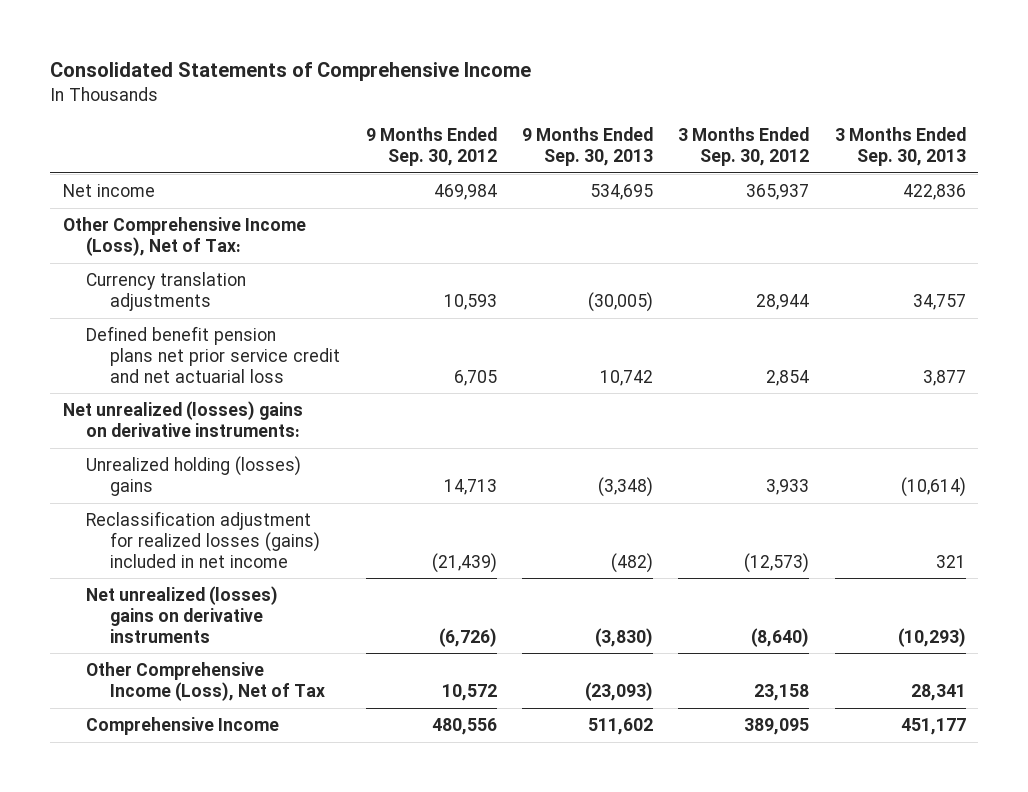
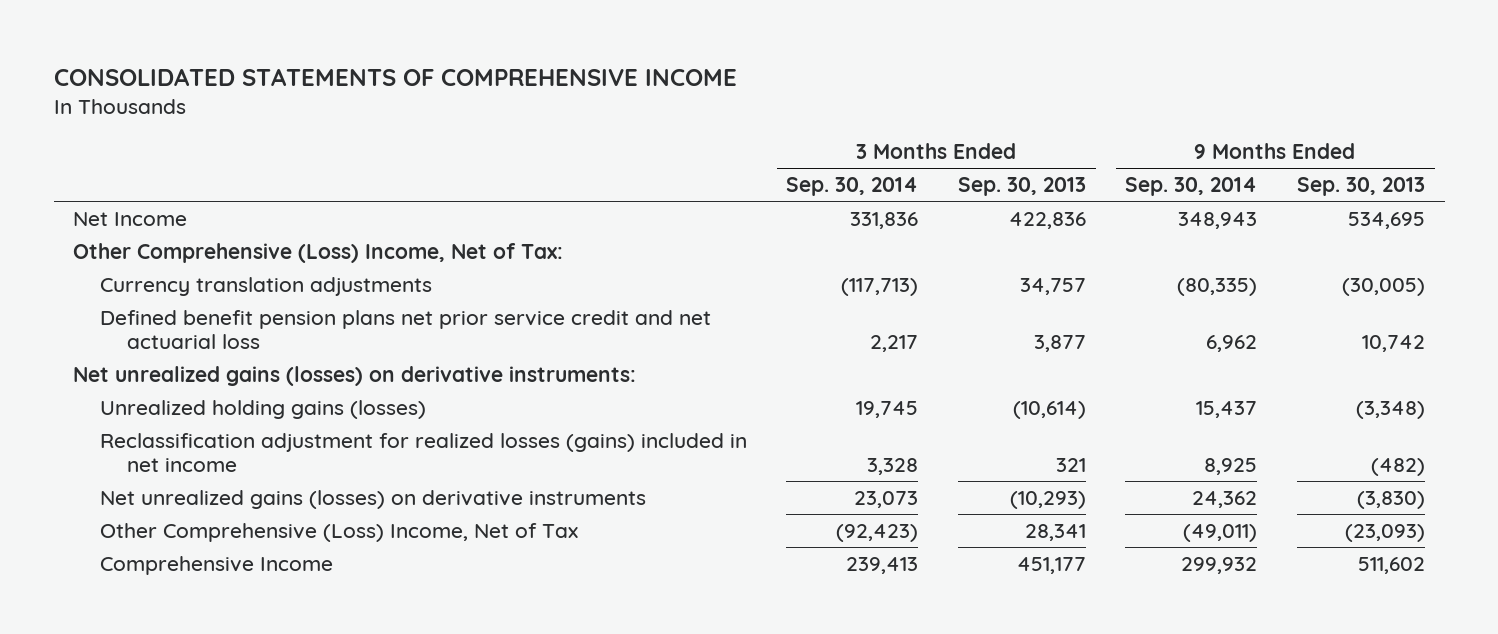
[49,61,531,81] Consolidated Statements of Comprehensive Income -> [53,67,737,86] CONSOLIDATED STATEMENTS OF COMPREHENSIVE INCOME
[365,127,497,166] 9 Months Ended Sep. 30, 2012 -> none
[678,127,810,166] 3 Months Ended Sep. 30, 2012 -> none
none -> [786,177,919,197] Sep. 30, 2014
none -> [1125,177,1258,197] Sep. 30, 2014
[62,184,155,198] Net income -> [73,211,188,226] Net Income
[62,217,306,256] Other Comprehensive Income (Loss), Net of Tax: -> [73,242,564,263] Other Comprehensive (Loss) Income, Net of Tax:
[62,401,303,437] Net unrealized (losses) gains on derivative instruments: -> [73,365,637,386] Net unrealized gains (losses) on derivative instruments:
[86,456,302,496] Unrealized holding (losses) gains -> [99,399,426,419] Unrealized holding gains (losses)
[86,586,279,643] Net unrealized (losses) gains on derivative instruments -> [99,489,646,509] Net unrealized gains (losses) on derivative instruments
[86,662,326,701] Other Comprehensive Income (Loss), Net of Tax -> [99,522,578,542] Other Comprehensive (Loss) Income, Net of Tax

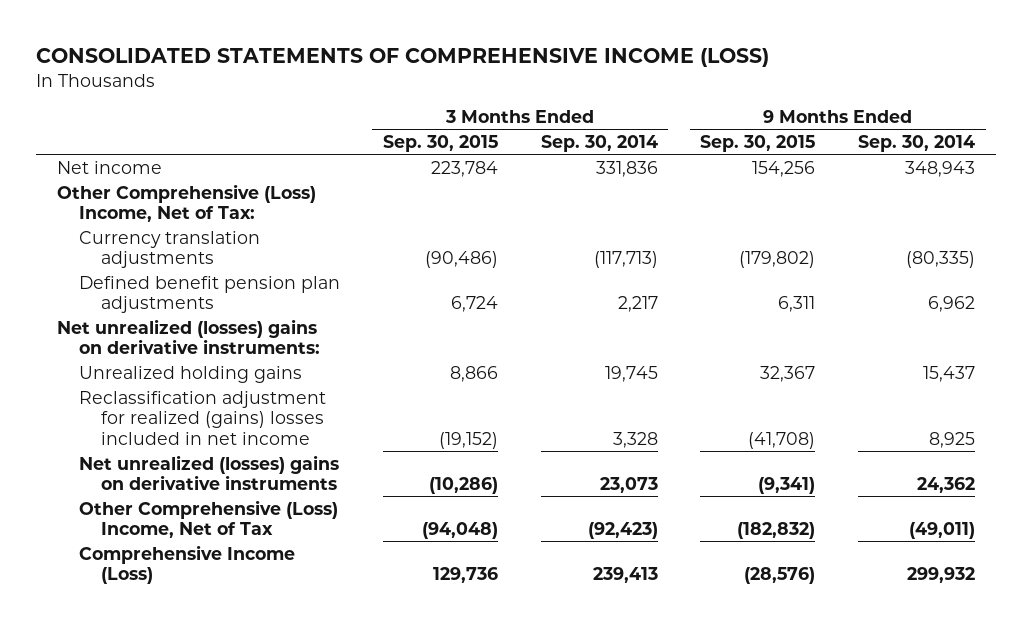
[53,67,737,86] CONSOLIDATED STATEMENTS OF COMPREHENSIVE INCOME -> [35,48,769,68] CONSOLIDATED STATEMENTS OF COMPREHENSIVE INCOME (LOSS)
[957,177,1086,197] Sep. 30, 2013 -> none
[1296,177,1425,197] Sep. 30, 2013 -> none
none -> [382,135,498,153] Sep. 30, 2015
none -> [700,135,816,153] Sep. 30, 2015
[73,211,188,226] Net Income -> [57,160,163,174] Net income
[99,309,711,350] Defined benefit pension plans net prior service credit and net actuarial loss -> [79,275,341,314] Defined benefit pension plan adjustments
[73,365,637,386] Net unrealized gains (losses) on derivative instruments: -> [57,318,321,355] Net unrealized (losses) gains on derivative instruments:
[99,399,426,419] Unrealized holding gains (losses) -> [79,365,303,383] Unrealized holding gains
[99,432,747,473] Reclassification adjustment for realized losses (gains) included in net income -> [79,390,327,445] Reclassification adjustment for realized (gains) losses included in net income
[99,489,646,509] Net unrealized gains (losses) on derivative instruments -> [79,454,340,491] Net unrealized (losses) gains on derivative instruments
[99,555,333,575] Comprehensive Income -> [79,544,296,585] Comprehensive Income (Loss)

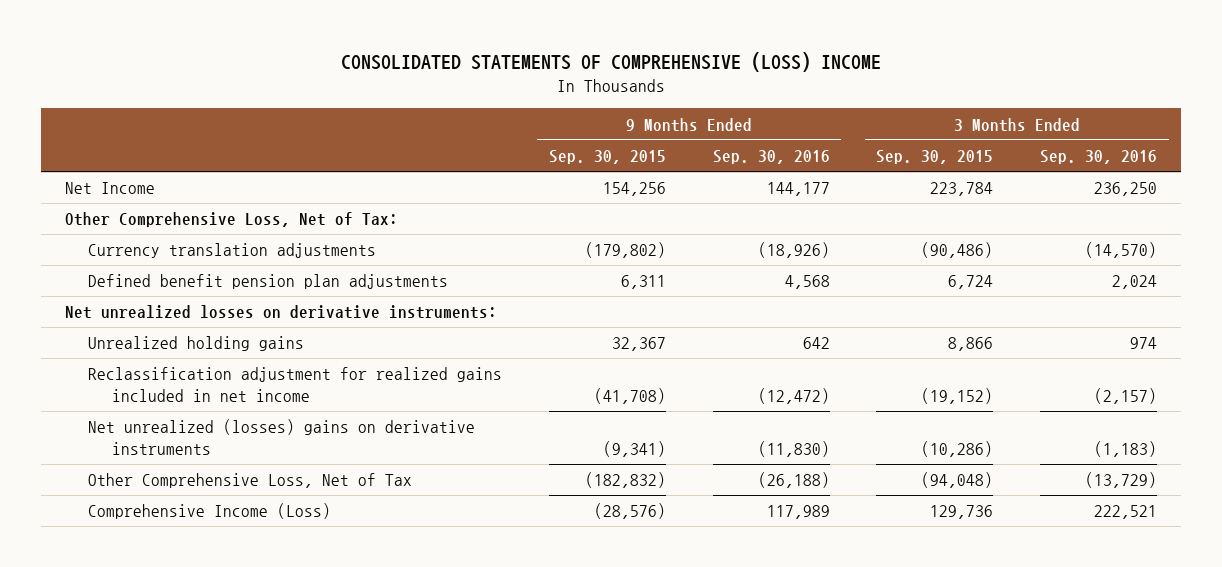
[35,48,769,68] CONSOLIDATED STATEMENTS OF COMPREHENSIVE INCOME (LOSS) -> [341,52,882,73] CONSOLIDATED STATEMENTS OF COMPREHENSIVE (LOSS) INCOME
[540,135,658,153] Sep. 30, 2014 -> none
[858,135,976,153] Sep. 30, 2014 -> none
none -> [712,150,830,165] Sep. 30, 2016
none -> [1040,150,1158,165] Sep. 30, 2016
[57,160,163,174] Net income -> [64,182,155,195] Net Income
[57,183,317,223] Other Comprehensive (Loss) Income, Net of Tax: -> [64,212,398,228] Other Comprehensive Loss, Net of Tax:
[57,318,321,355] Net unrealized (losses) gains on derivative instruments: -> [64,305,497,320] Net unrealized losses on derivative instruments:
[79,390,327,445] Reclassification adjustment for realized (gains) losses included in net income -> [88,367,503,403] Reclassification adjustment for realized gains included in net income
[79,499,339,539] Other Comprehensive (Loss) Income, Net of Tax -> [88,473,413,489] Other Comprehensive Loss, Net of Tax

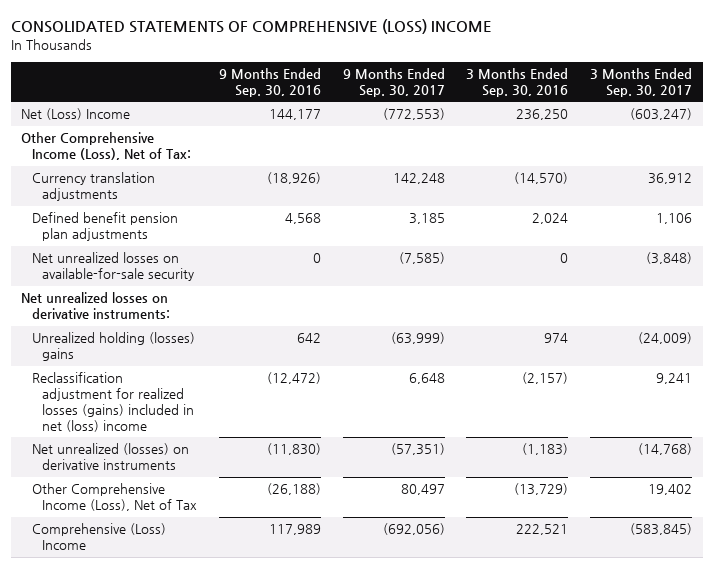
[549,150,667,165] Sep. 30, 2015 -> none
[876,150,994,165] Sep. 30, 2015 -> none
none -> [342,68,445,98] 9 Months Ended Sep. 30, 2017
none -> [589,68,692,98] 3 Months Ended Sep. 30, 2017
[64,182,155,195] Net Income -> [21,108,131,121] Net (Loss) Income
[64,212,398,228] Other Comprehensive Loss, Net of Tax: -> [21,132,191,161] Other Comprehensive Income (Loss), Net of Tax:
none -> [31,252,195,282] Net unrealized losses on available-for-sale security
[88,336,305,352] Unrealized holding gains -> [31,332,195,362] Unrealized holding (losses) gains
[88,367,503,403] Reclassification adjustment for realized gains included in net income -> [31,372,195,433] Reclassification adjustment for realized losses (gains) included in net (loss) income
[88,419,476,456] Net unrealized (losses) gains on derivative instruments -> [31,443,189,471] Net unrealized (losses) on derivative instruments
[88,473,413,489] Other Comprehensive Loss, Net of Tax -> [31,483,198,512] Other Comprehensive Income (Loss), Net of Tax
[88,503,332,520] Comprehensive Income (Loss) -> [31,523,166,551] Comprehensive (Loss) Income

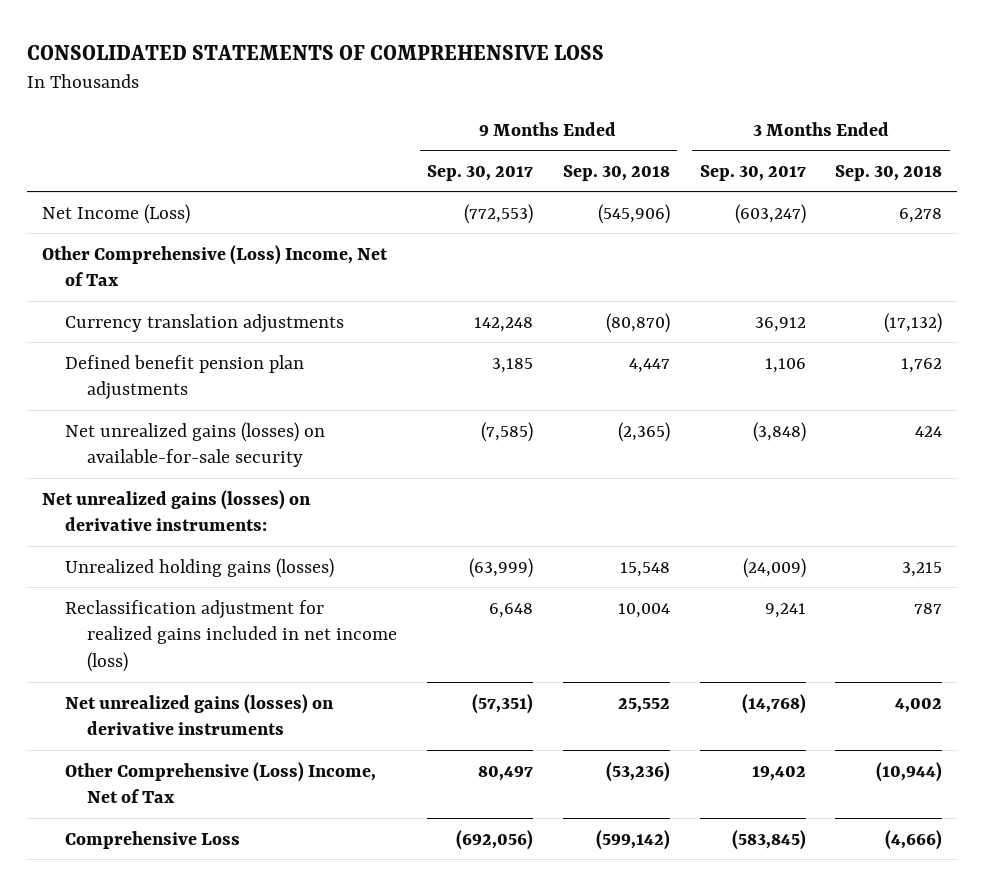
[10,18,492,34] CONSOLIDATED STATEMENTS OF COMPREHENSIVE (LOSS) INCOME -> [27,44,605,60] CONSOLIDATED STATEMENTS OF COMPREHENSIVE LOSS
[218,68,321,98] 9 Months Ended Sep. 30, 2016 -> none
[466,68,569,98] 3 Months Ended Sep. 30, 2016 -> none
none -> [562,164,670,181] Sep. 30, 2018
none -> [835,164,943,181] Sep. 30, 2018
[21,108,131,121] Net (Loss) Income -> [42,203,191,224] Net Income (Loss)
[21,132,191,161] Other Comprehensive Income (Loss), Net of Tax: -> [42,244,389,287] Other Comprehensive (Loss) Income, Net of Tax
[31,252,195,282] Net unrealized losses on available-for-sale security -> [64,421,325,468] Net unrealized gains (losses) on available-for-sale security
[21,292,170,320] Net unrealized losses on derivative instruments: -> [42,489,312,532] Net unrealized gains (losses) on derivative instruments:
[31,332,195,362] Unrealized holding (losses) gains -> [64,557,334,578] Unrealized holding gains (losses)
[31,372,195,433] Reclassification adjustment for realized losses (gains) included in net (loss) income -> [64,599,398,673] Reclassification adjustment for realized gains included in net income (loss)
[31,443,189,471] Net unrealized (losses) on derivative instruments -> [64,693,334,736] Net unrealized gains (losses) on derivative instruments
[31,483,198,512] Other Comprehensive Income (Loss), Net of Tax -> [64,761,376,804] Other Comprehensive (Loss) Income, Net of Tax
[31,523,166,551] Comprehensive (Loss) Income -> [64,830,240,849] Comprehensive Loss

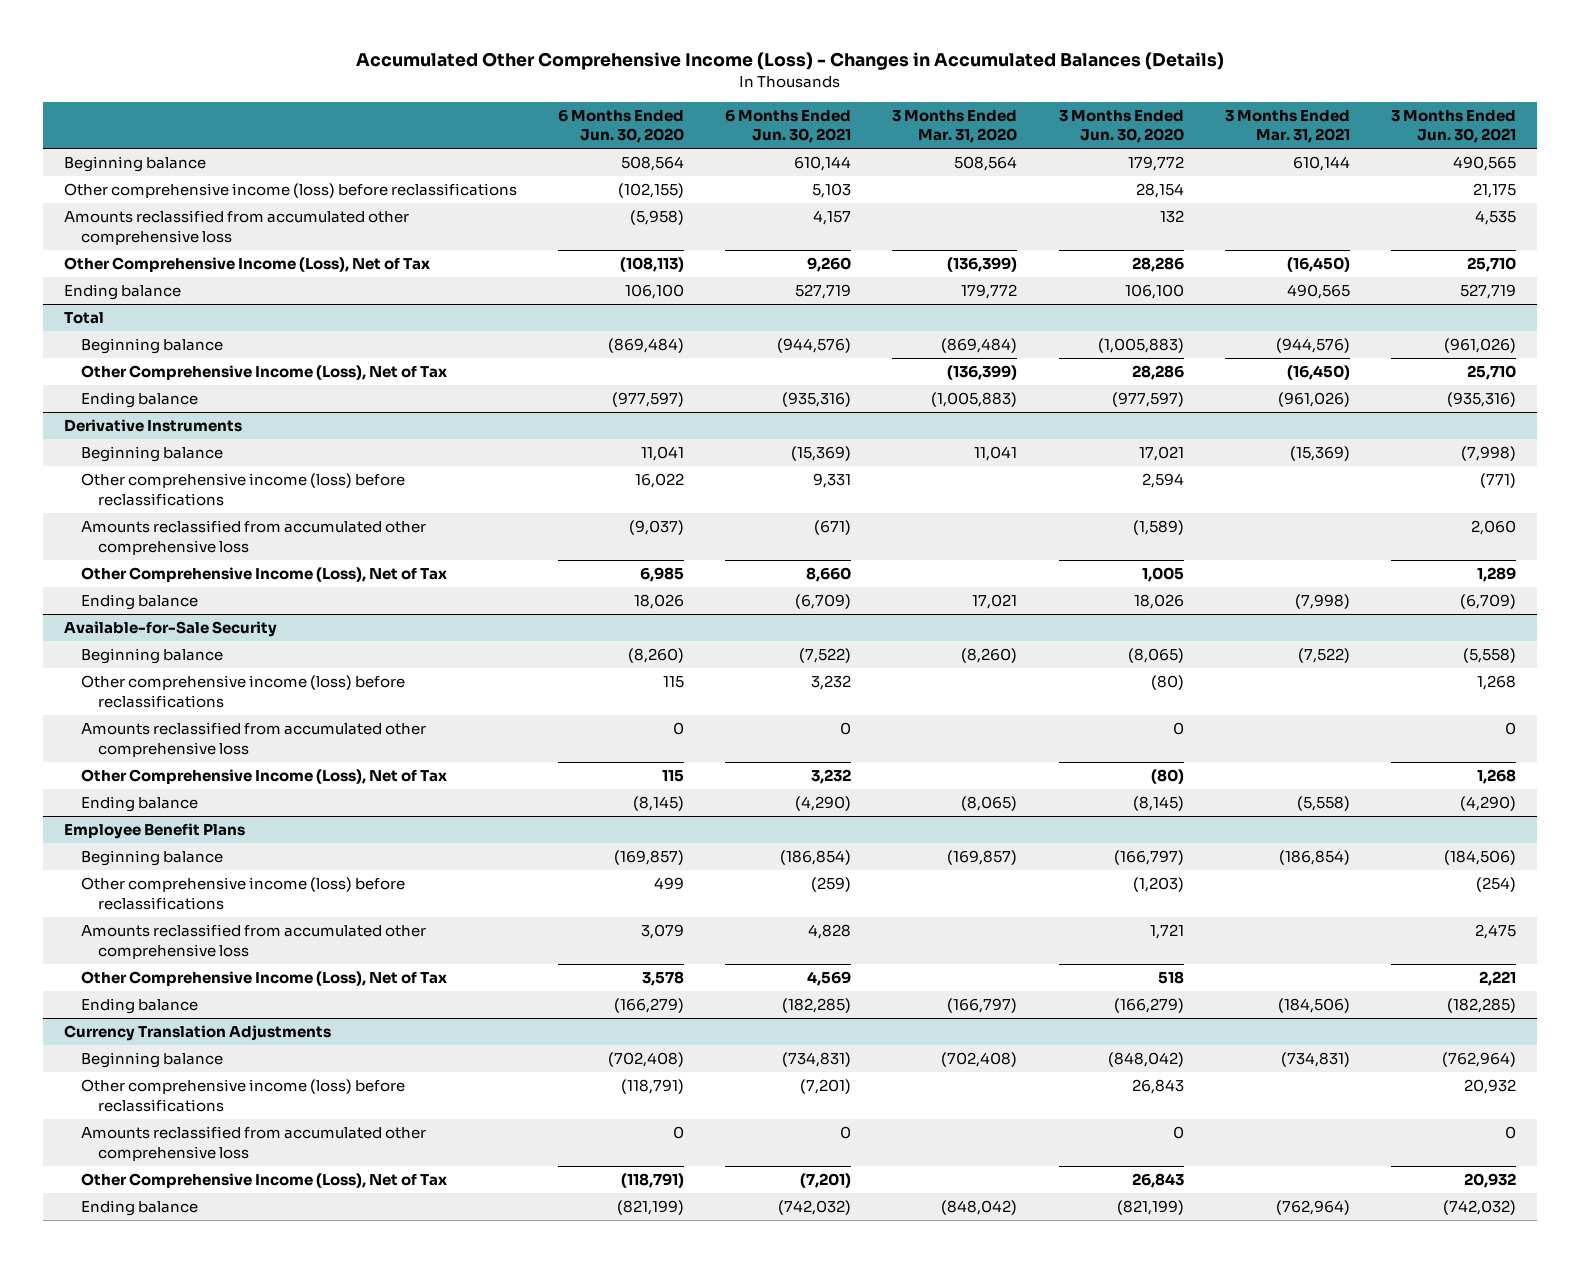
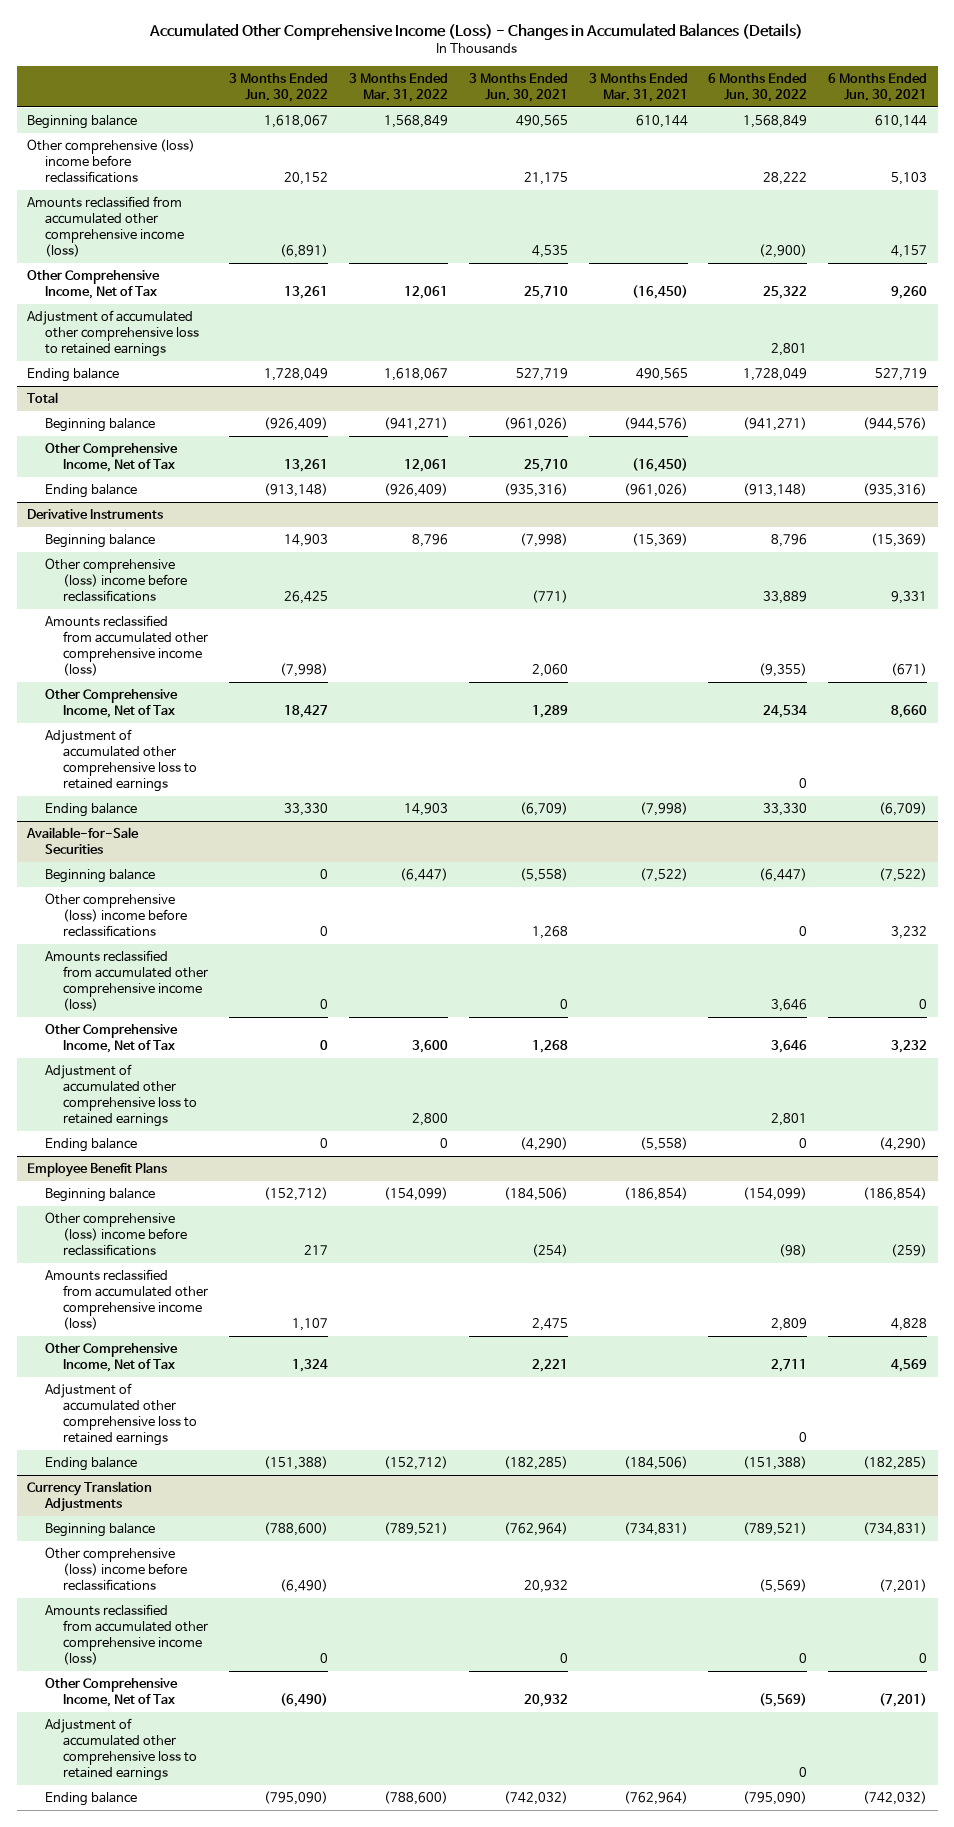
[557,108,684,144] 6 Months Ended Jun. 30, 2020 -> none
[892,109,1018,144] 3 Months Ended Mar. 31, 2020 -> none
[1058,109,1184,144] 3 Months Ended Jun. 30, 2020 -> none
none -> [228,72,328,102] 3 Months Ended Jun. 30, 2022
none -> [348,72,448,102] 3 Months Ended Mar. 31, 2022
none -> [708,72,808,102] 6 Months Ended Jun. 30, 2022
[63,183,517,199] Other comprehensive income (loss) before reclassifications -> [27,139,196,184] Other comprehensive (loss) income before reclassifications
[63,210,409,245] Amounts reclassified from accumulated other comprehensive loss -> [27,196,185,258] Amounts reclassified from accumulated other comprehensive income (loss)
[63,257,430,273] Other Comprehensive Income (Loss), Net of Tax -> [27,270,161,300] Other Comprehensive Income, Net of Tax
none -> [27,310,200,358] Adjustment of accumulated other comprehensive loss to retained earnings
[80,365,447,381] Other Comprehensive Income (Loss), Net of Tax -> [45,443,179,473] Other Comprehensive Income, Net of Tax
[80,473,405,506] Other comprehensive income (loss) before reclassifications -> [45,558,187,603] Other comprehensive (loss) income before reclassifications
[80,520,426,555] Amounts reclassified from accumulated other comprehensive loss -> [45,615,208,677] Amounts reclassified from accumulated other comprehensive income (loss)
[80,567,447,583] Other Comprehensive Income (Loss), Net of Tax -> [45,689,179,719] Other Comprehensive Income, Net of Tax
none -> [45,729,197,793] Adjustment of accumulated other comprehensive loss to retained earnings
[63,621,277,638] Available-for-Sale Security -> [26,827,140,855] Available-for-Sale Securities
[80,675,405,708] Other comprehensive income (loss) before reclassifications -> [45,893,187,938] Other comprehensive (loss) income before reclassifications
[80,722,426,757] Amounts reclassified from accumulated other comprehensive loss -> [45,950,208,1012] Amounts reclassified from accumulated other comprehensive income (loss)
[80,769,447,785] Other Comprehensive Income (Loss), Net of Tax -> [45,1024,179,1054] Other Comprehensive Income, Net of Tax
none -> [45,1064,197,1128] Adjustment of accumulated other comprehensive loss to retained earnings
[80,877,405,910] Other comprehensive income (loss) before reclassifications -> [45,1212,187,1257] Other comprehensive (loss) income before reclassifications
[80,924,426,959] Amounts reclassified from accumulated other comprehensive loss -> [45,1269,208,1331] Amounts reclassified from accumulated other comprehensive income (loss)
[80,971,447,987] Other Comprehensive Income (Loss), Net of Tax -> [45,1343,179,1373] Other Comprehensive Income, Net of Tax
none -> [45,1383,197,1447] Adjustment of accumulated other comprehensive loss to retained earnings
[80,1079,405,1112] Other comprehensive income (loss) before reclassifications -> [45,1547,187,1592] Other comprehensive (loss) income before reclassifications
[80,1126,426,1161] Amounts reclassified from accumulated other comprehensive loss -> [45,1604,208,1666] Amounts reclassified from accumulated other comprehensive income (loss)
[80,1173,447,1189] Other Comprehensive Income (Loss), Net of Tax -> [45,1678,179,1708] Other Comprehensive Income, Net of Tax
none -> [45,1718,197,1782] Adjustment of accumulated other comprehensive loss to retained earnings

